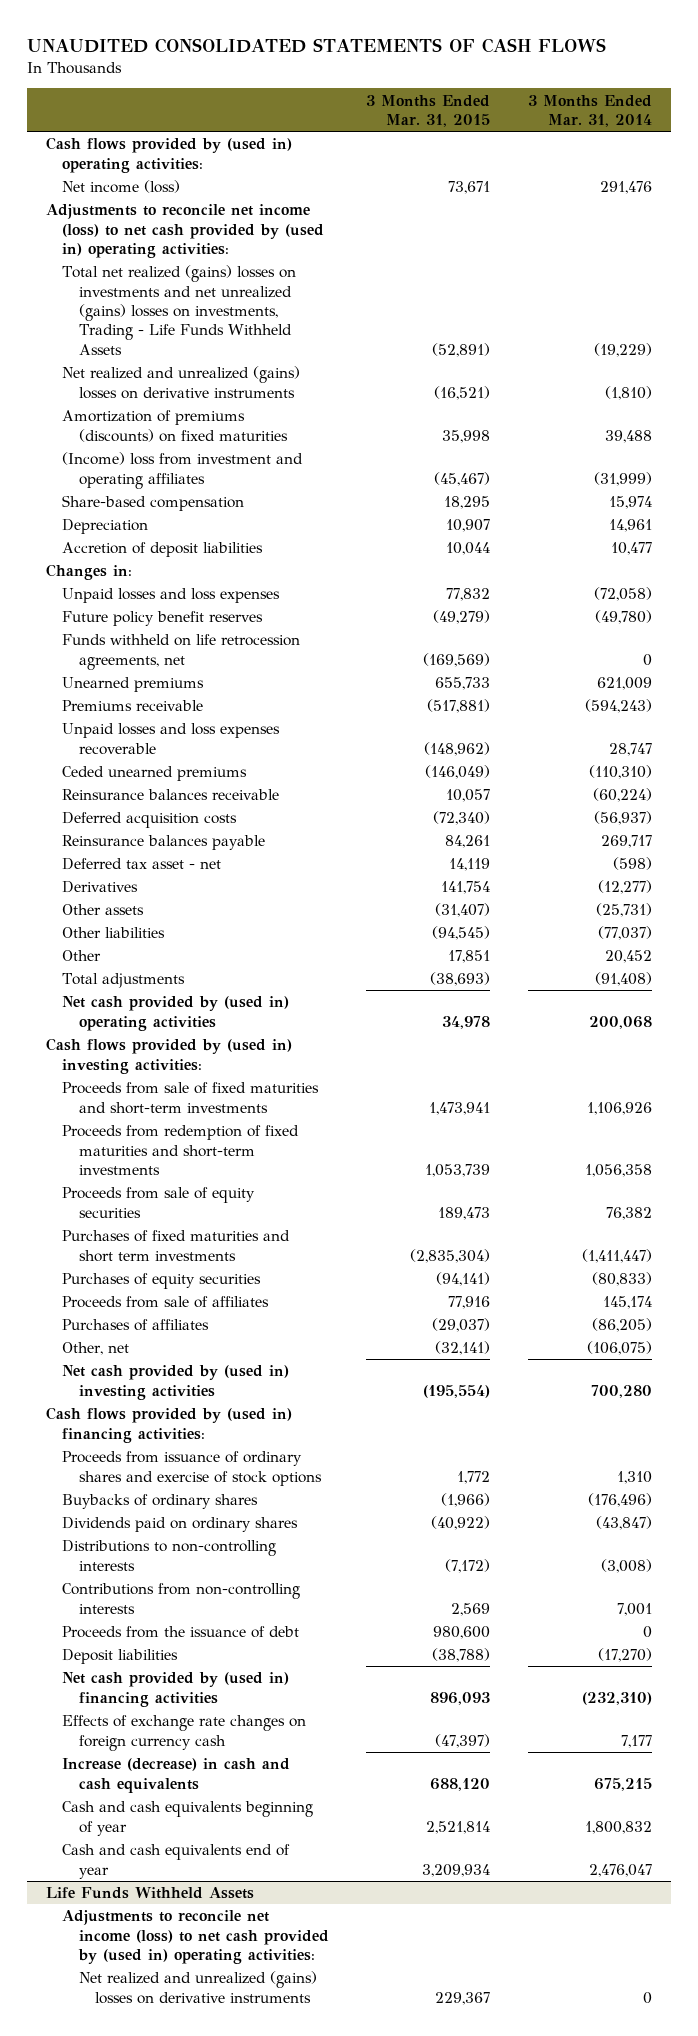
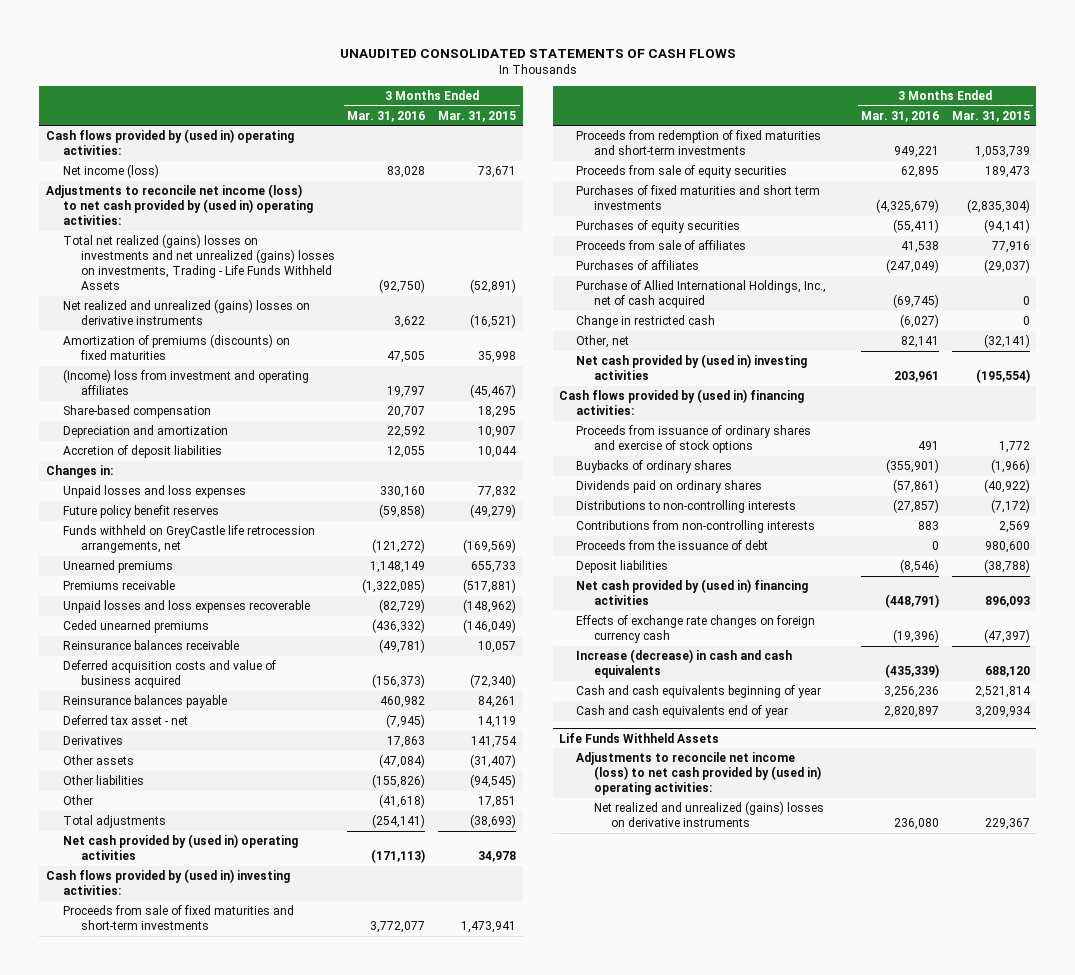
[528,94,653,127] 3 Months Ended Mar. 31, 2014 -> none
none -> [347,110,426,122] Mar. 31, 2016
[62,519,149,535] Depreciation -> [63,425,229,439] Depreciation and amortization
[62,634,301,670] Funds withheld on life retrocession agreements, net -> [63,525,316,554] Funds withheld on GreyCastle life retrocession arrangements, net
[62,812,238,829] Deferred acquisition costs -> [63,660,277,689] Deferred acquisition costs and value of business acquired
none -> [576,280,827,309] Purchase of Allied International Holdings, Inc., net of cash acquired
none -> [576,315,716,329] Change in restricted cash

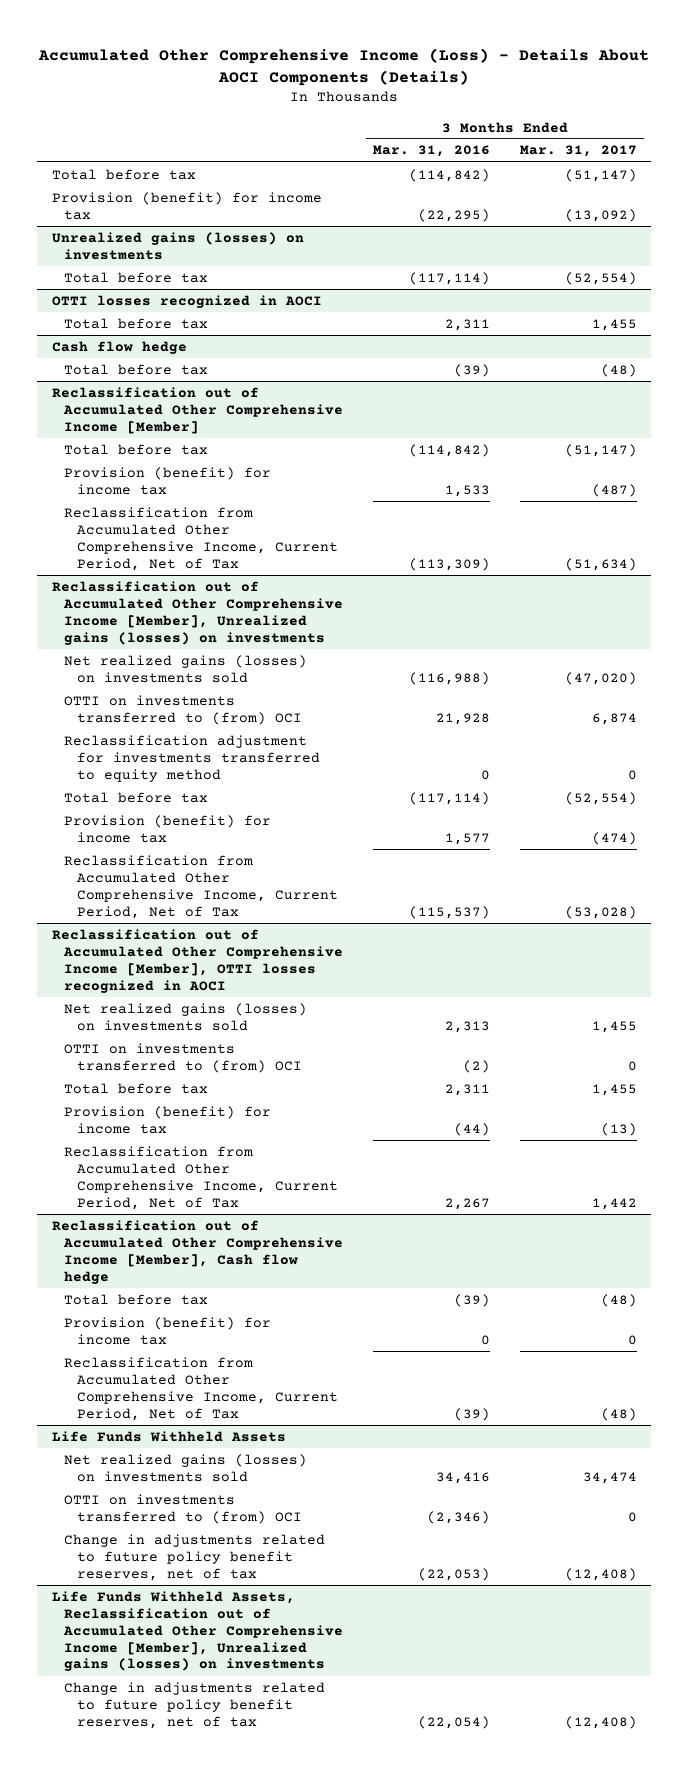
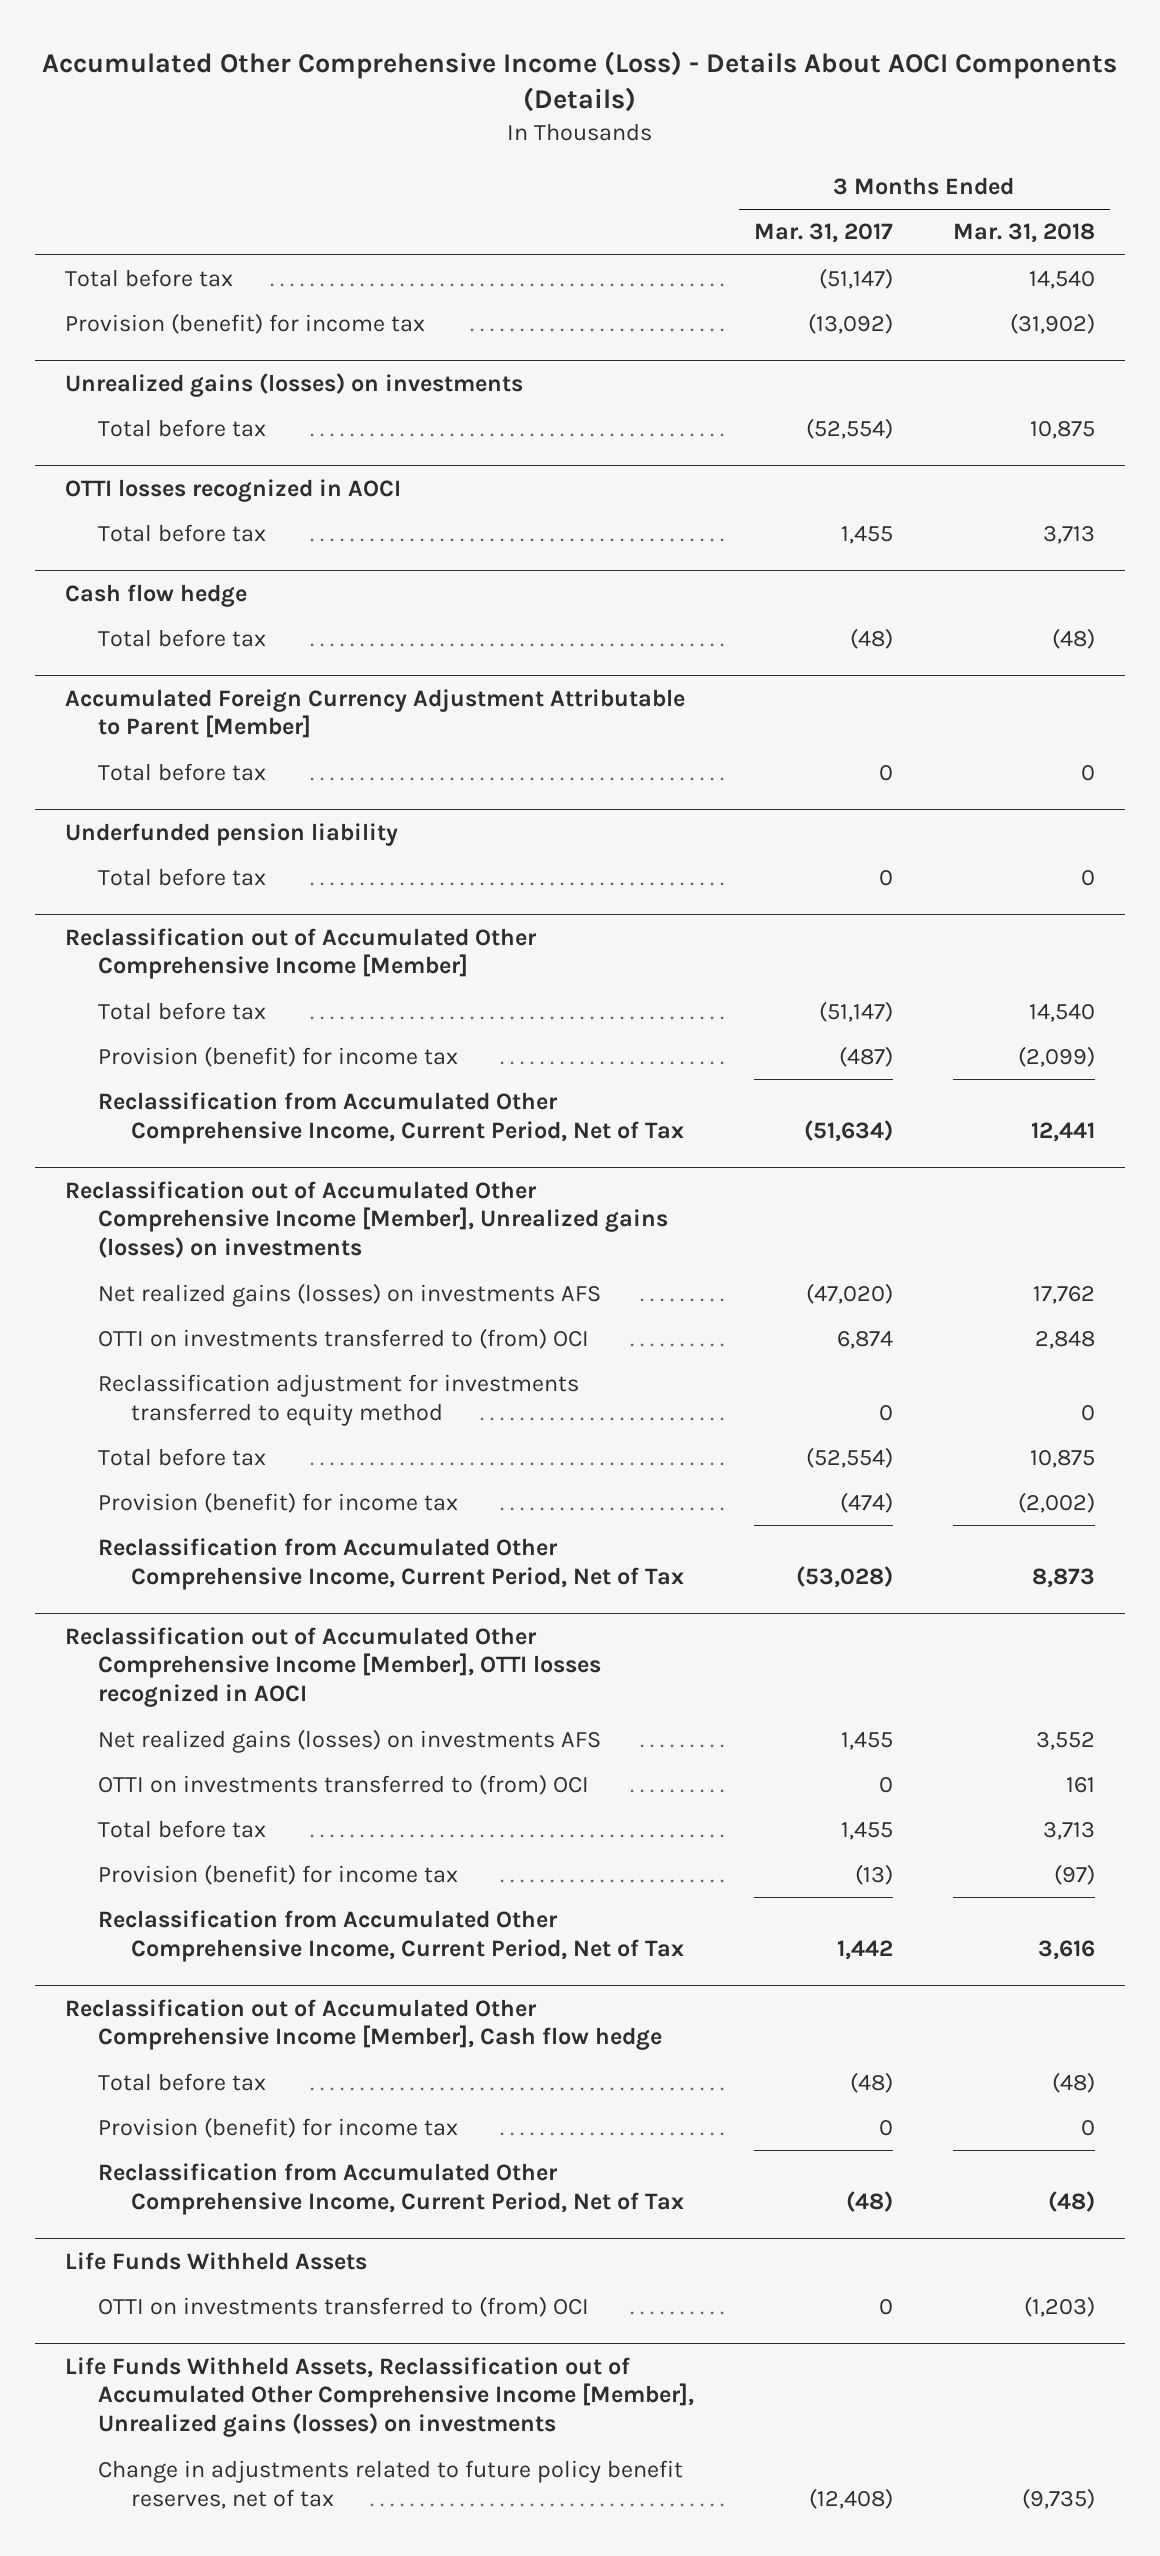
[372,145,490,158] Mar. 31, 2016 -> none
none -> [952,223,1095,244] Mar. 31, 2018
none -> [65,688,686,739] Accumulated Foreign Currency Adjustment Attributable to Parent [Member]
none -> [98,763,267,782] Total before tax
none -> [65,822,399,846] Underfunded pension liability
none -> [98,868,267,887] Total before tax
[64,654,308,683] Net realized gains (losses) on investments sold -> [98,1283,602,1308] Net realized gains (losses) on investments AFS
[64,1002,308,1031] Net realized gains (losses) on investments sold -> [98,1729,602,1754] Net realized gains (losses) on investments AFS
[64,1453,308,1482] Net realized gains (losses) on investments sold -> none
[64,1533,326,1581] Change in adjustments related to future policy benefit reserves, net of tax -> none

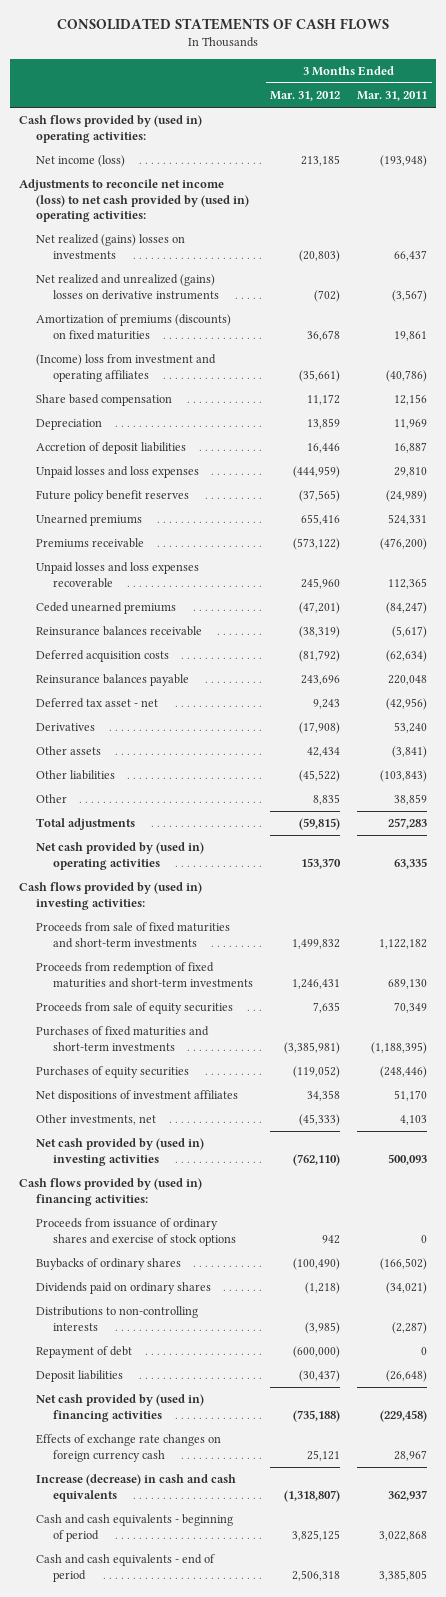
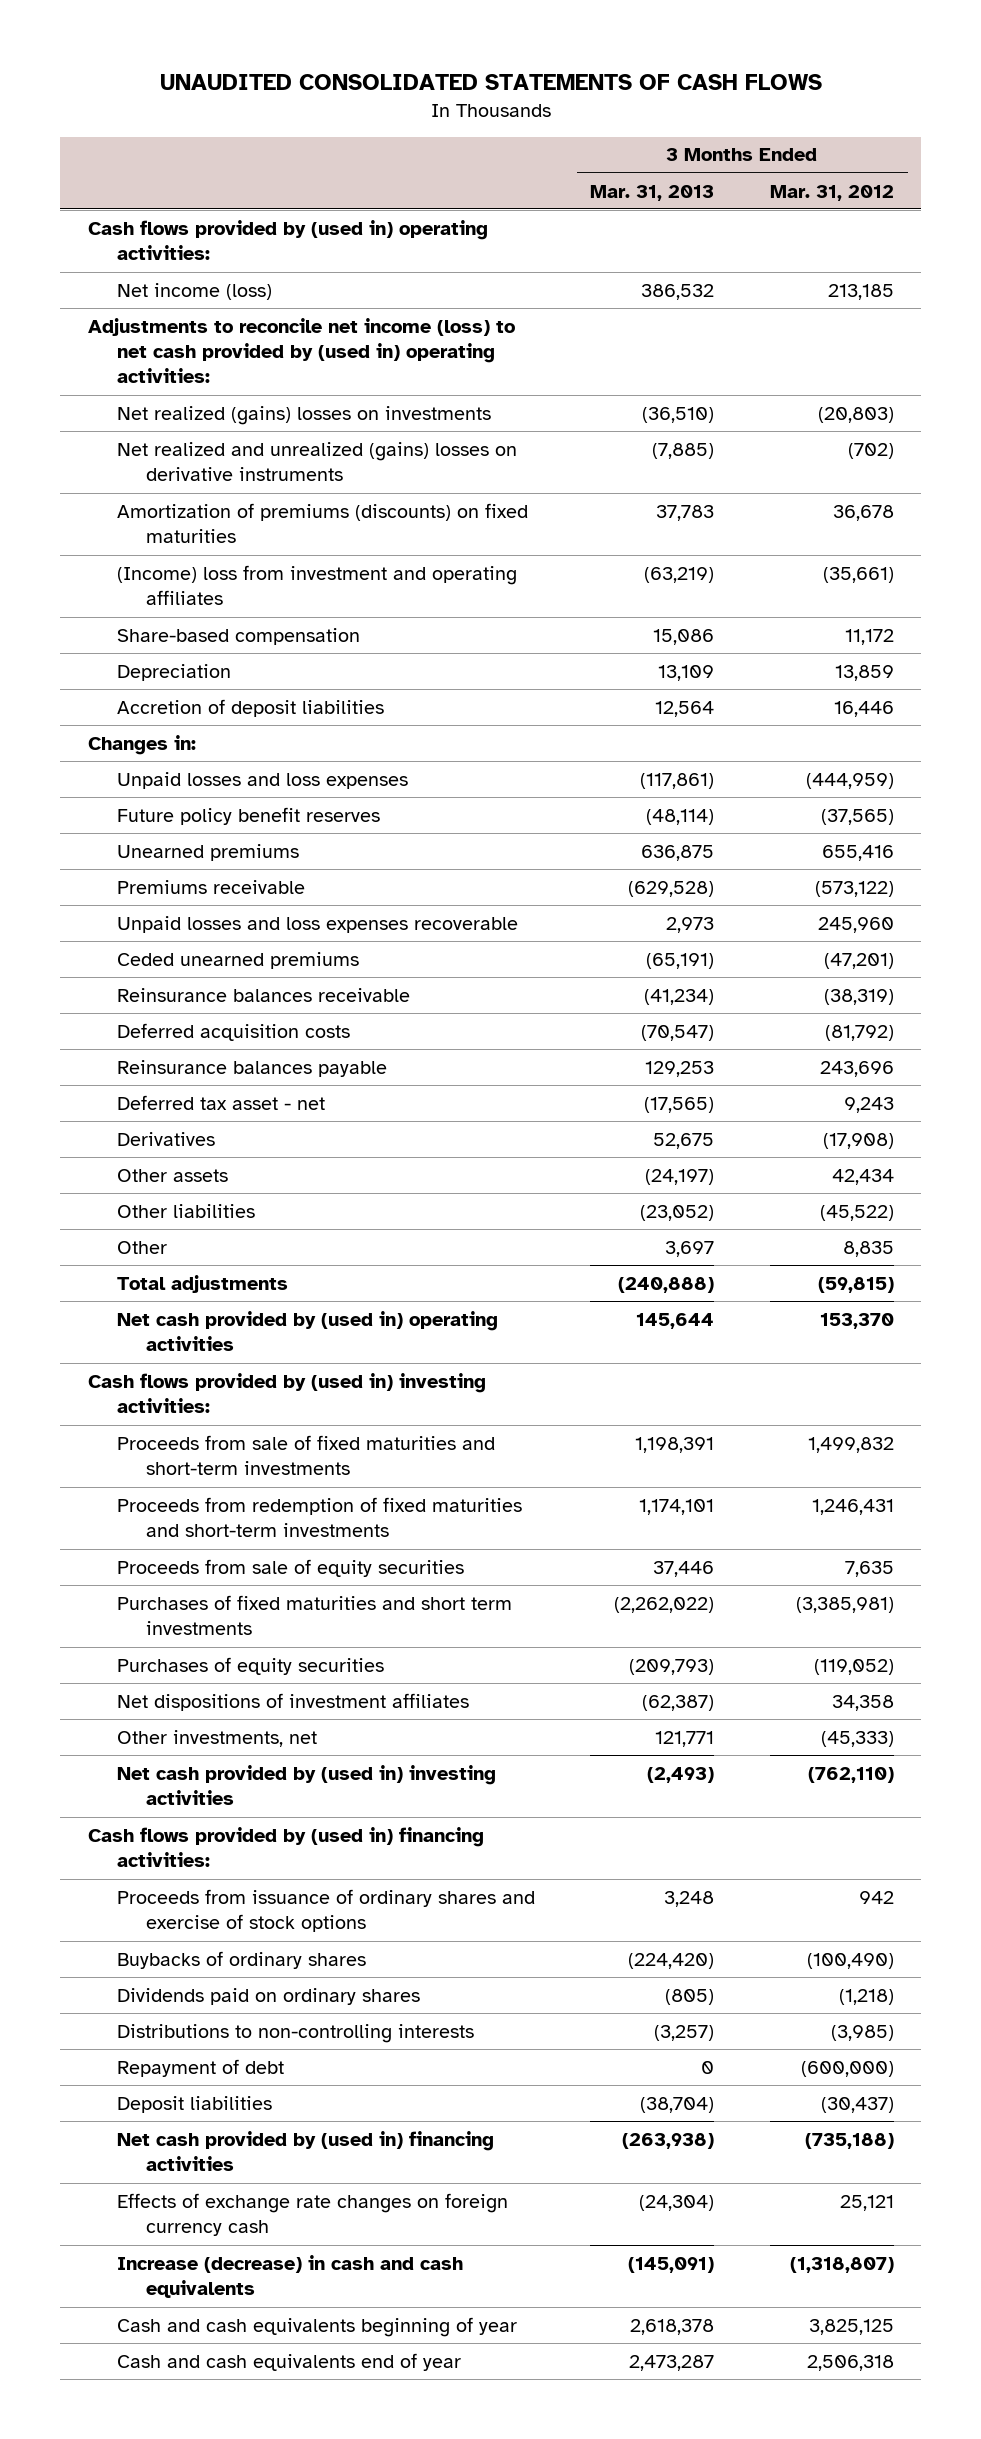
[56,18,389,31] CONSOLIDATED STATEMENTS OF CASH FLOWS -> [159,74,822,91] UNAUDITED CONSOLIDATED STATEMENTS OF CASH FLOWS
[357,90,428,101] Mar. 31, 2011 -> none
none -> [590,184,715,201] Mar. 31, 2013
[35,394,172,407] Share based compensation -> [117,627,361,645] Share-based compensation
none -> [87,734,196,755] Changes in:
[35,1026,209,1051] Purchases of fixed maturities and short-term investments -> [117,1594,513,1636] Purchases of fixed maturities and short term investments
[35,1514,233,1542] Cash and cash equivalents - beginning of period -> [117,2316,518,2337] Cash and cash equivalents beginning of year
[35,1554,215,1582] Cash and cash equivalents - end of period -> [117,2352,462,2371] Cash and cash equivalents end of year

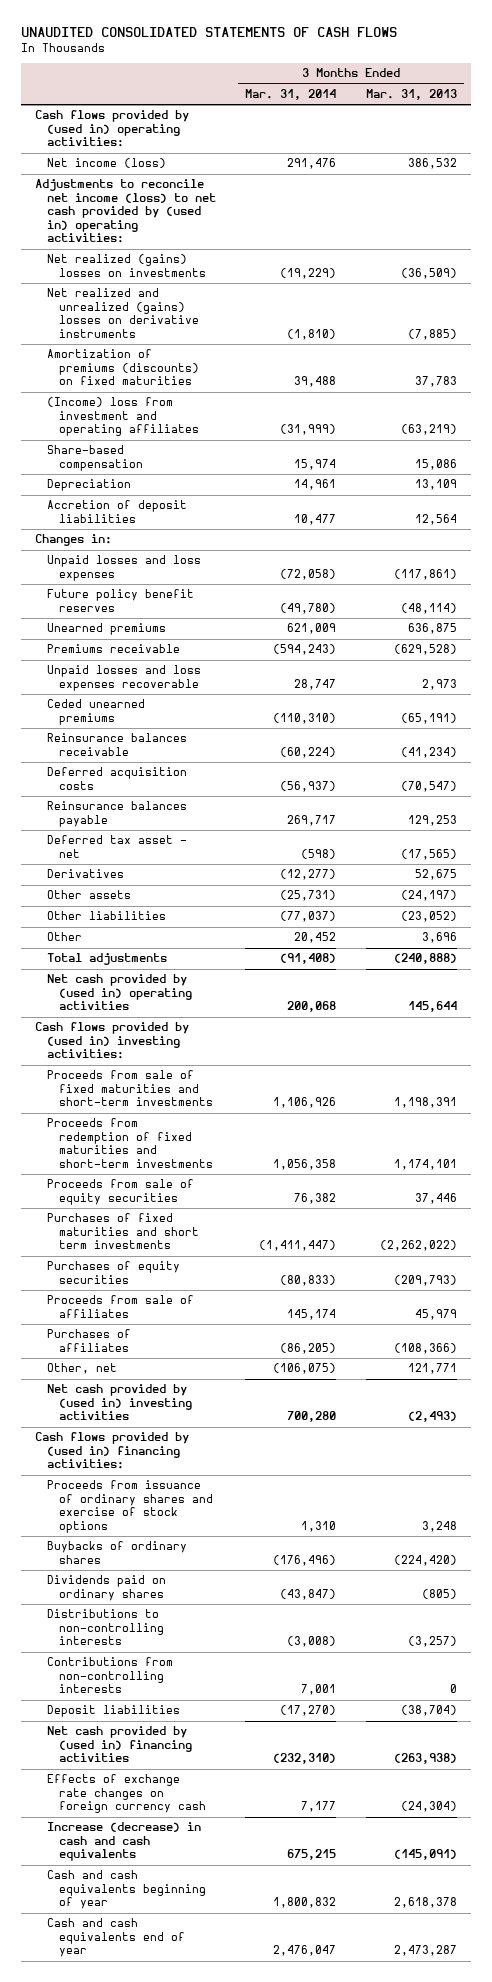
[769,184,894,201] Mar. 31, 2012 -> none
none -> [245,88,337,100] Mar. 31, 2014
[642,406,715,423] (36,510) -> [400,267,457,279] (36,509)
[665,1240,715,1257] 3,697 -> [421,932,457,944] 3,696
[117,1692,470,1711] Net dispositions of investment affiliates -> none
none -> [47,1295,195,1318] Proceeds from sale of affiliates
none -> [47,1329,132,1352] Purchases of affiliates
[117,1729,318,1747] Other investments, net -> [47,1363,118,1375] Other, net
[117,2058,285,2077] Repayment of debt -> none
none -> [47,1657,174,1694] Contributions from non-controlling interests

